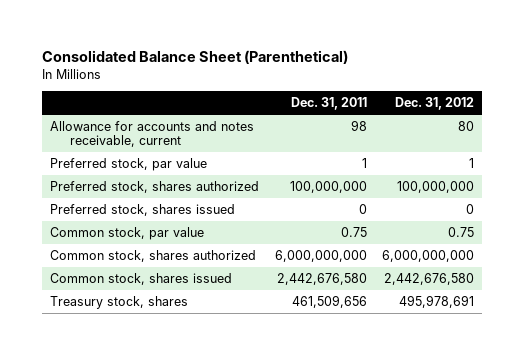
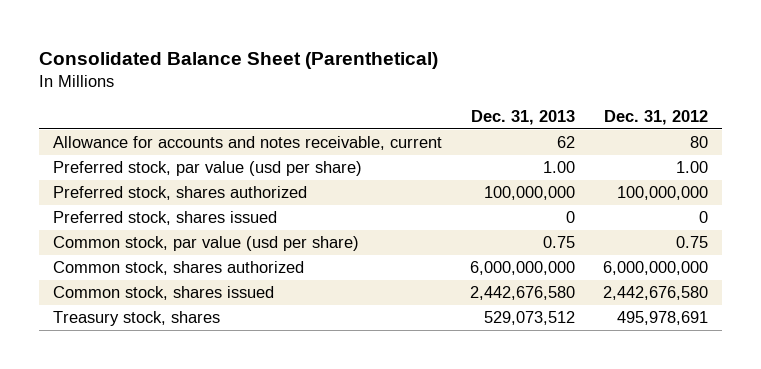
[290,97,367,111] Dec. 31, 2011 -> none
none -> [470,110,575,126] Dec. 31, 2013
[50,157,208,171] Preferred stock, par value -> [52,161,362,177] Preferred stock, par value (usd per share)
[469,157,475,168] 1 -> [675,161,708,174] 1.00
[50,226,205,240] Common stock, par value -> [52,236,359,252] Common stock, par value (usd per share)

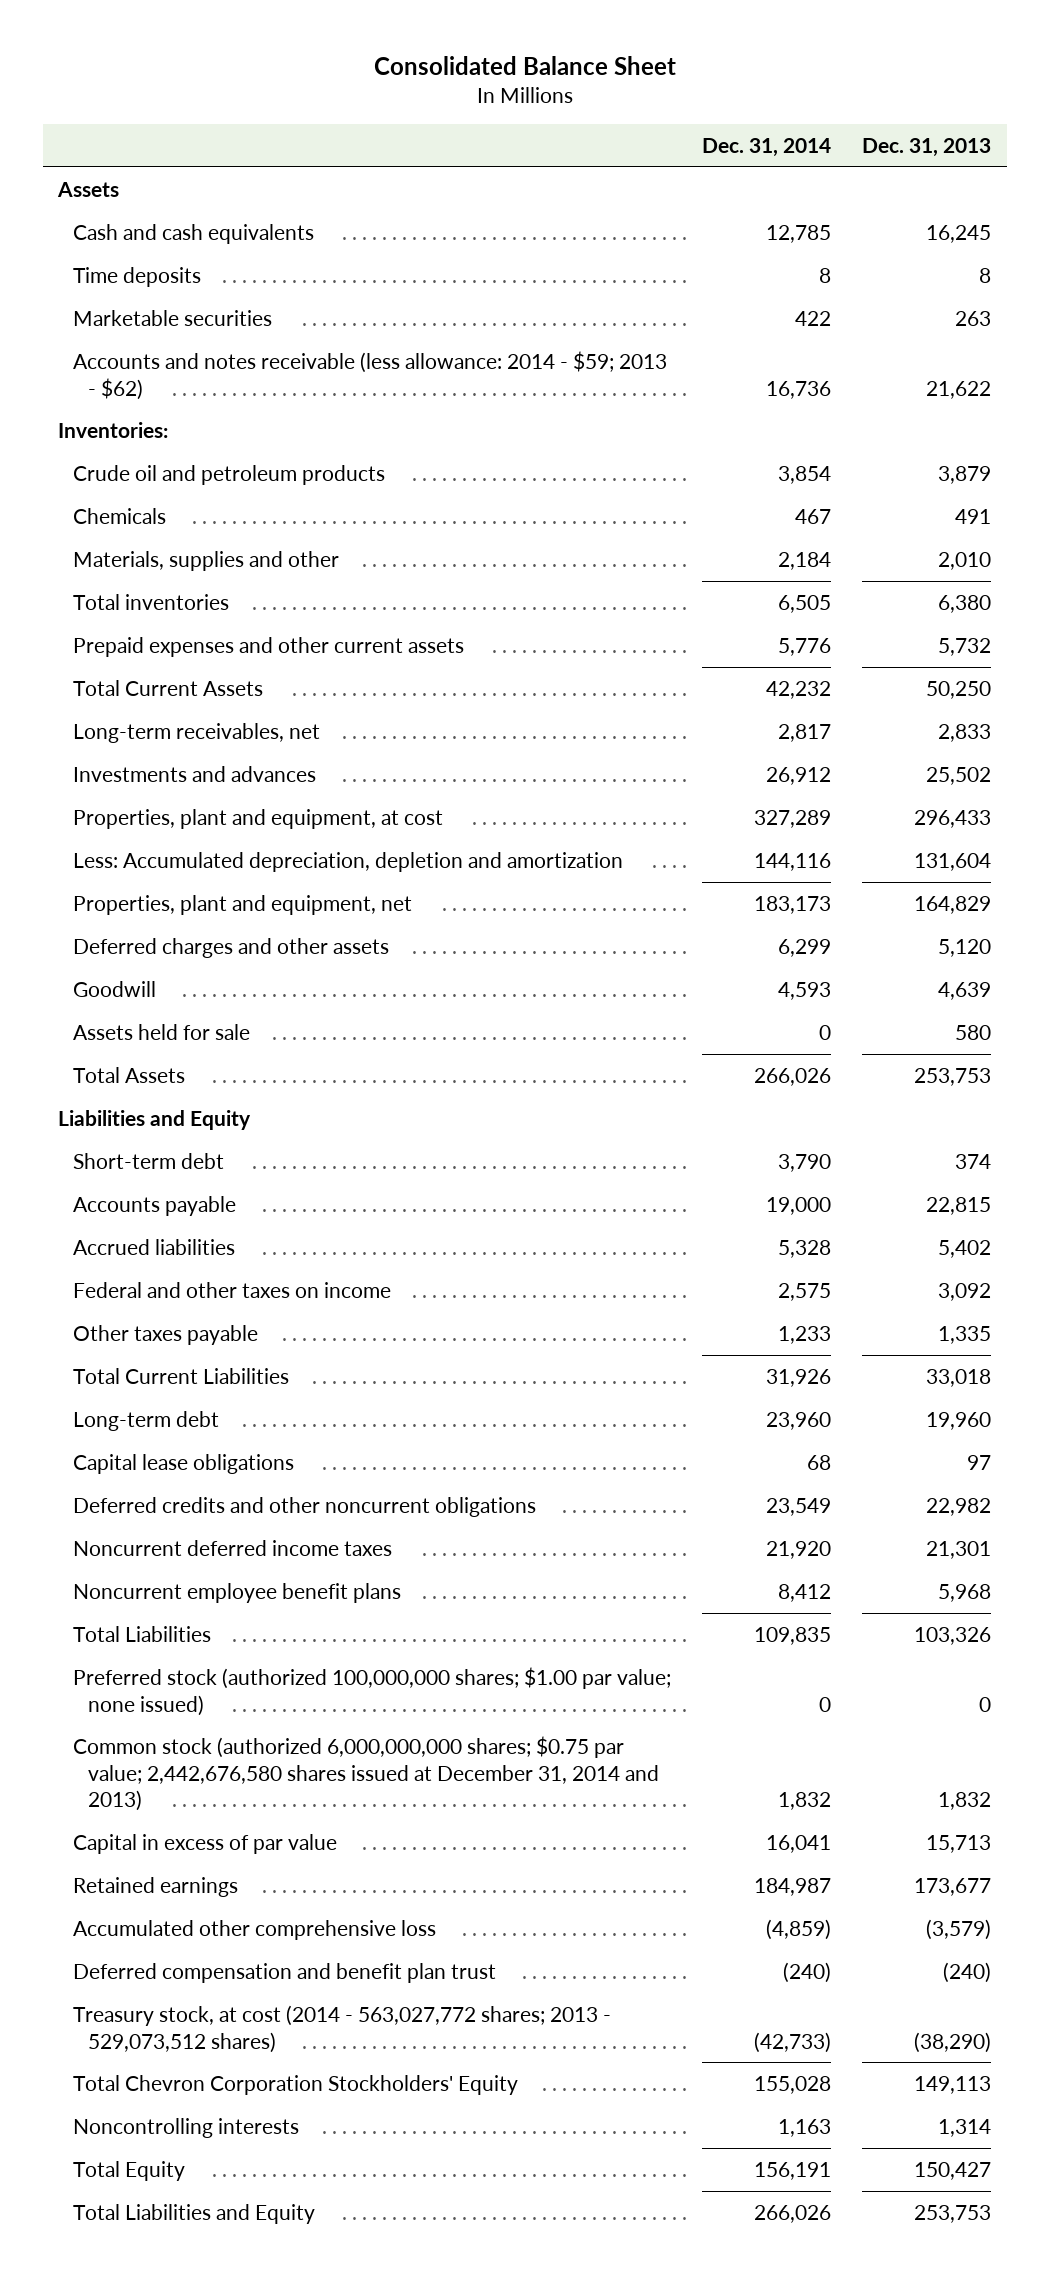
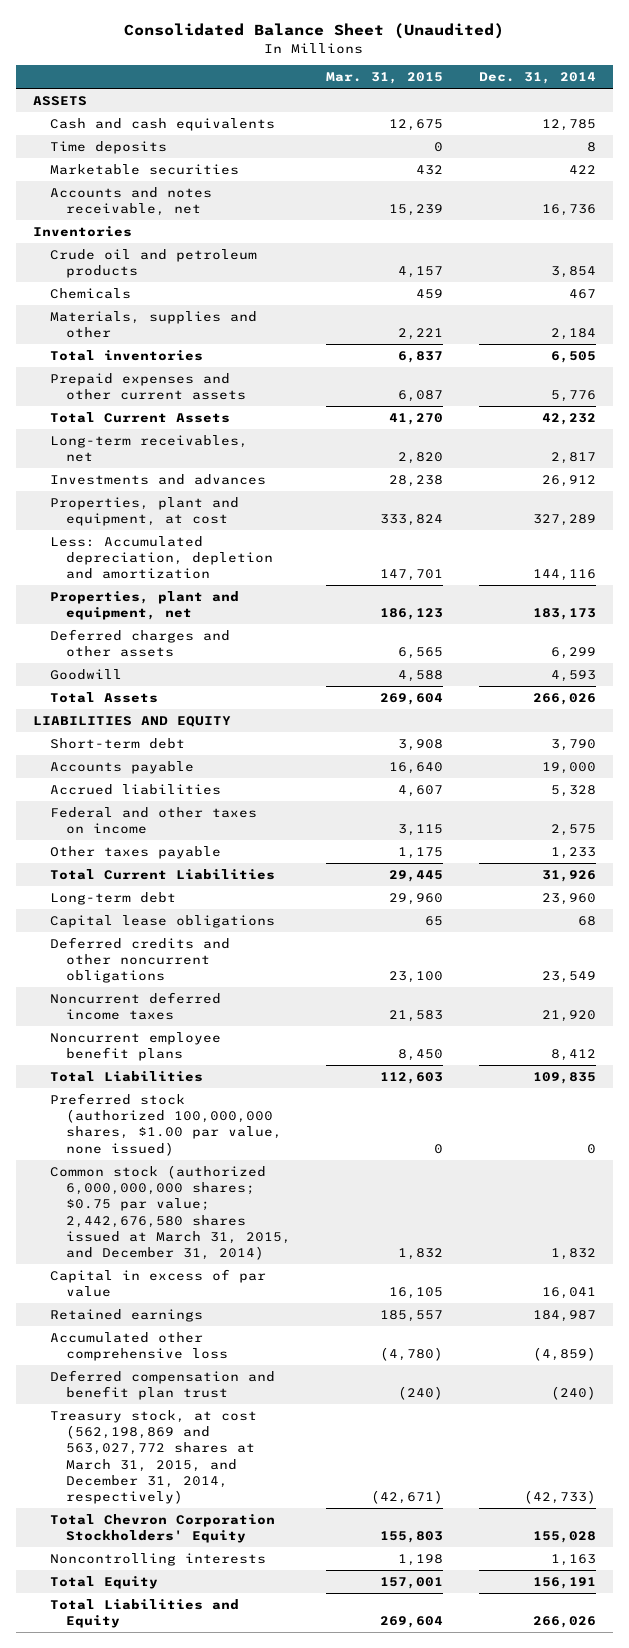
[373,56,676,76] Consolidated Balance Sheet -> [124,23,505,40] Consolidated Balance Sheet (Unaudited)
[862,137,992,157] Dec. 31, 2013 -> none
none -> [326,72,444,85] Mar. 31, 2015
[57,181,120,197] Assets -> [33,95,88,106] ASSETS
[72,350,667,400] Accounts and notes receivable (less allowance: 2014 - $59; 2013 - $62) -> [49,186,212,217] Accounts and notes receivable, net
[58,421,169,438] Inventories: -> [33,225,133,237] Inventories
[72,1023,250,1040] Assets held for sale -> none
[58,1109,252,1130] Liabilities and Equity -> [33,715,232,727] LIABILITIES AND EQUITY
[72,1666,671,1716] Preferred stock (authorized 100,000,000 shares; $1.00 par value; none issued) -> [49,1092,283,1156] Preferred stock (authorized 100,000,000 shares, $1.00 par value, none issued)
[72,1735,659,1812] Common stock (authorized 6,000,000,000 shares; $0.75 par value; 2,442,676,580 shares issued at December 31, 2014 and 2013) -> [49,1164,292,1261] Common stock (authorized 6,000,000,000 shares; $0.75 par value; 2,442,676,580 shares issued at March 31, 2015, and December 31, 2014)
[72,2004,611,2053] Treasury stock, at cost (2014 - 563,027,772 shares; 2013 - 529,073,512 shares) -> [49,1409,257,1505] Treasury stock, at cost (562,198,869 and 563,027,772 shares at March 31, 2015, and December 31, 2014, respectively)

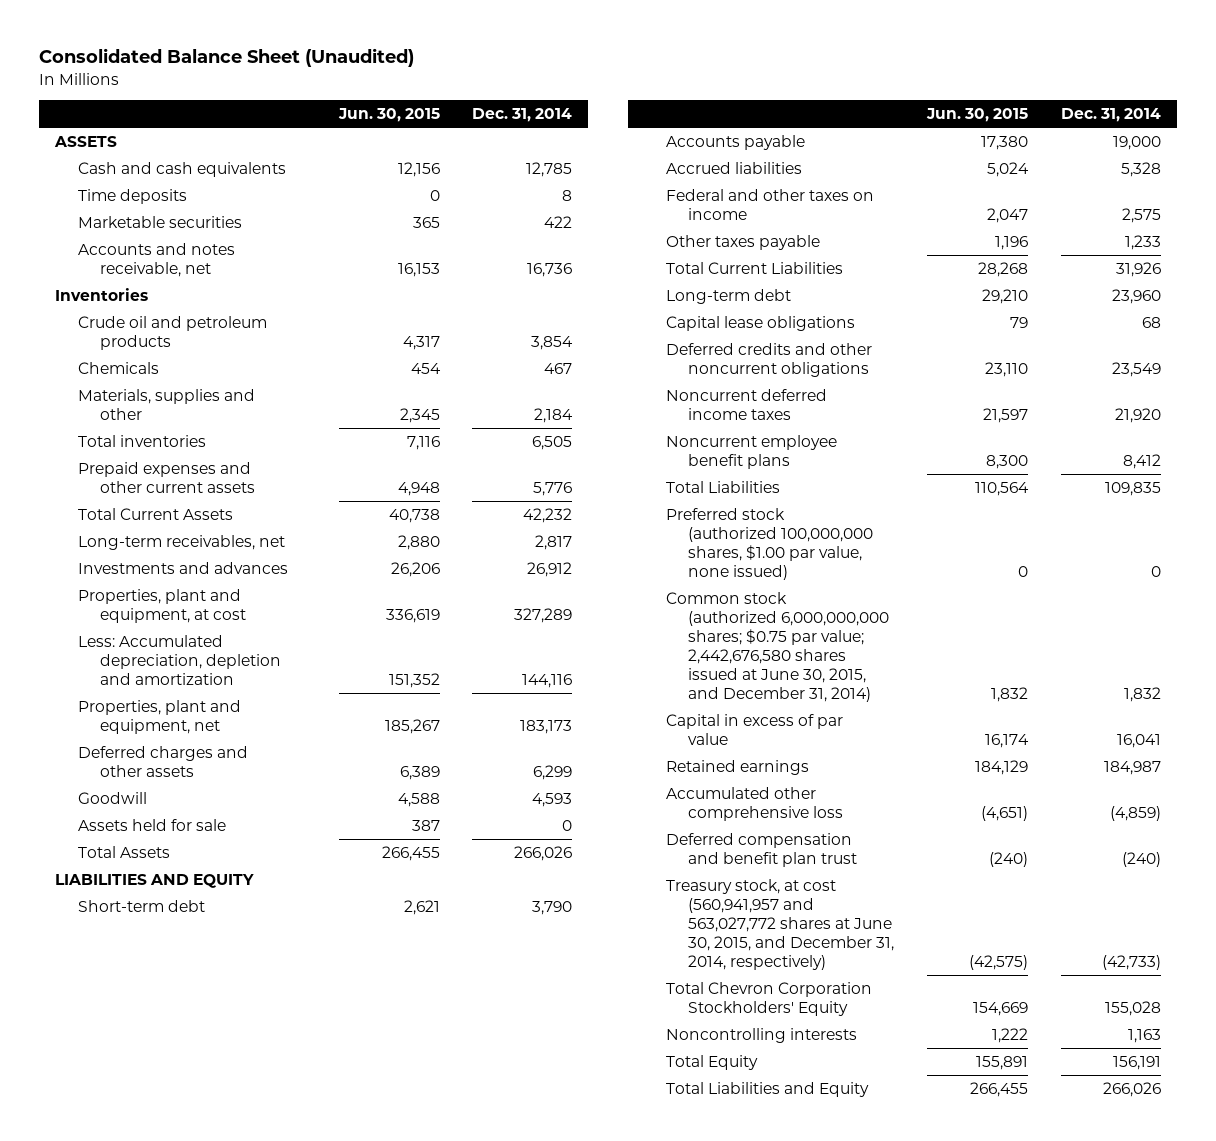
[326,72,444,85] Mar. 31, 2015 -> none
none -> [337,108,440,123] Jun. 30, 2015
none -> [77,818,226,831] Assets held for sale
[49,1164,292,1261] Common stock (authorized 6,000,000,000 shares; $0.75 par value; 2,442,676,580 shares issued at March 31, 2015, and December 31, 2014) -> [666,591,890,702] Common stock (authorized 6,000,000,000 shares; $0.75 par value; 2,442,676,580 shares issued at June 30, 2015, and December 31, 2014)
[49,1409,257,1505] Treasury stock, at cost (562,198,869 and 563,027,772 shares at March 31, 2015, and December 31, 2014, respectively) -> [666,878,895,970] Treasury stock, at cost (560,941,957 and 563,027,772 shares at June 30, 2015, and December 31, 2014, respectively)

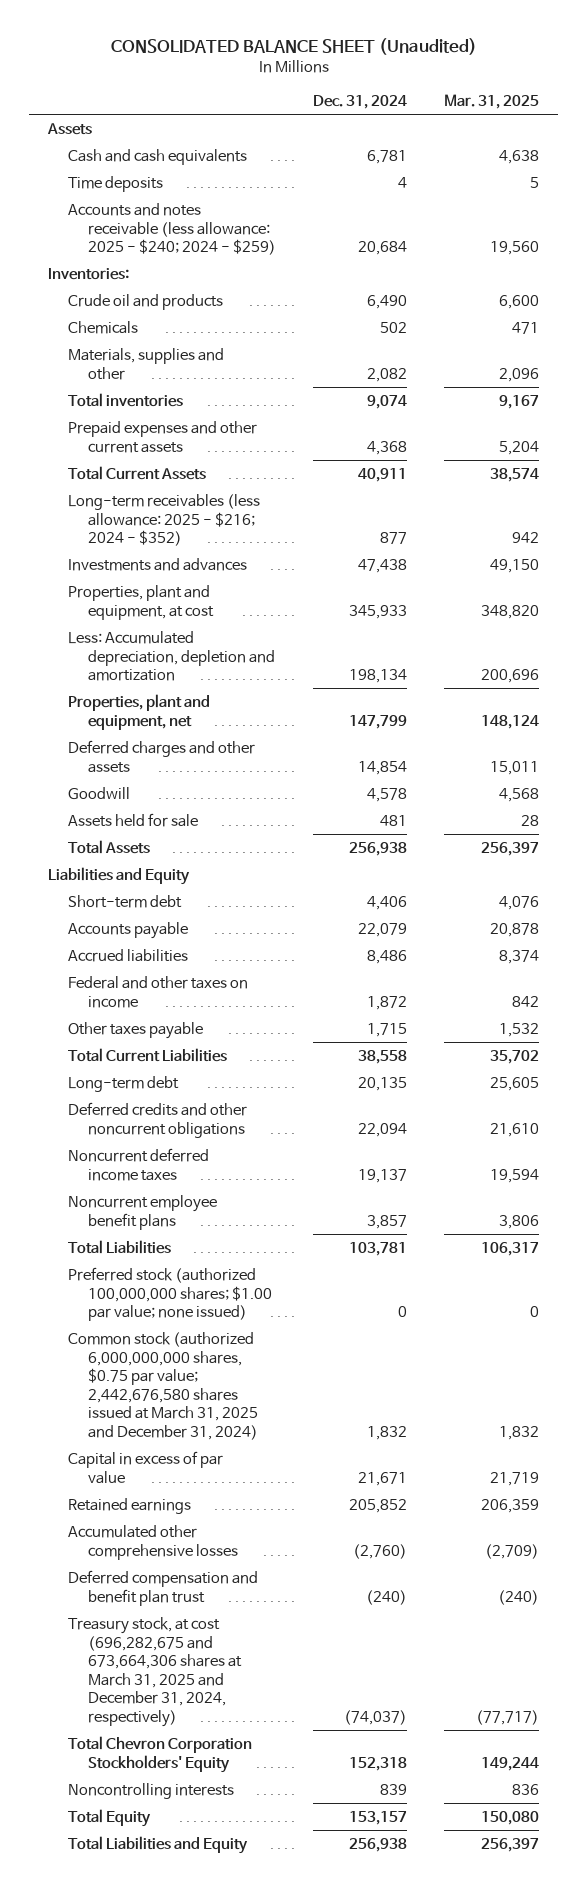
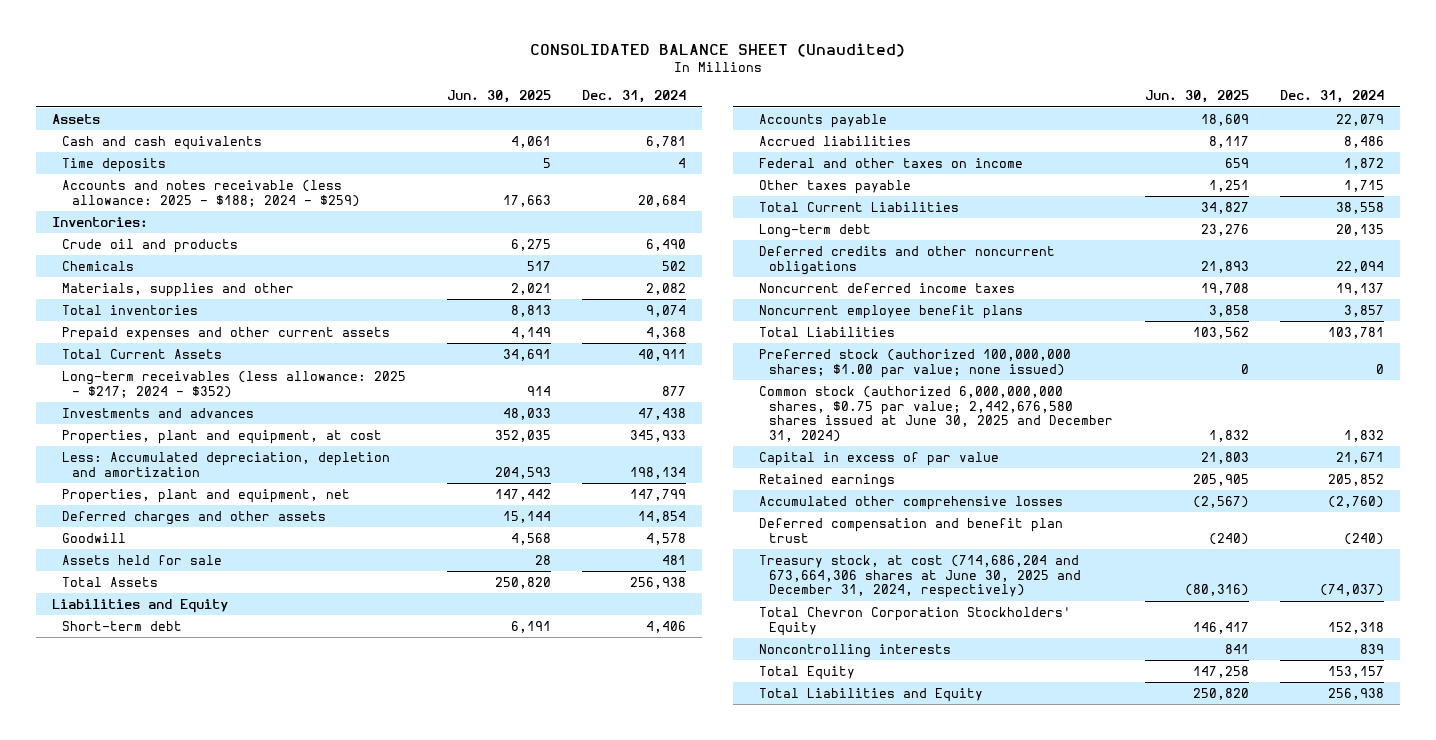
[444,93,540,109] Mar. 31, 2025 -> none
none -> [447,90,552,104] Jun. 30, 2025
[67,202,277,256] Accounts and notes receivable (less allowance: 2025 - $240; 2024 - $259) -> [61,179,360,207] Accounts and notes receivable (less allowance: 2025 - $188; 2024 - $259)
[67,493,260,547] Long-term receivables (less allowance: 2025 - $216; 2024 - $352) -> [61,370,406,398] Long-term receivables (less allowance: 2025 - $217; 2024 - $352)
[67,1331,259,1441] Common stock (authorized 6,000,000,000 shares, $0.75 par value; 2,442,676,580 shares issued at March 31, 2025 and December 31, 2024) -> [759,385,1114,443] Common stock (authorized 6,000,000,000 shares, $0.75 par value; 2,442,676,580 shares issued at June 30, 2025 and December 31, 2024)
[67,1616,243,1728] Treasury stock, at cost (696,282,675 and 673,664,306 shares at March 31, 2025 and December 31, 2024, respectively) -> [759,554,1082,599] Treasury stock, at cost (714,686,204 and 673,664,306 shares at June 30, 2025 and December 31, 2024, respectively)

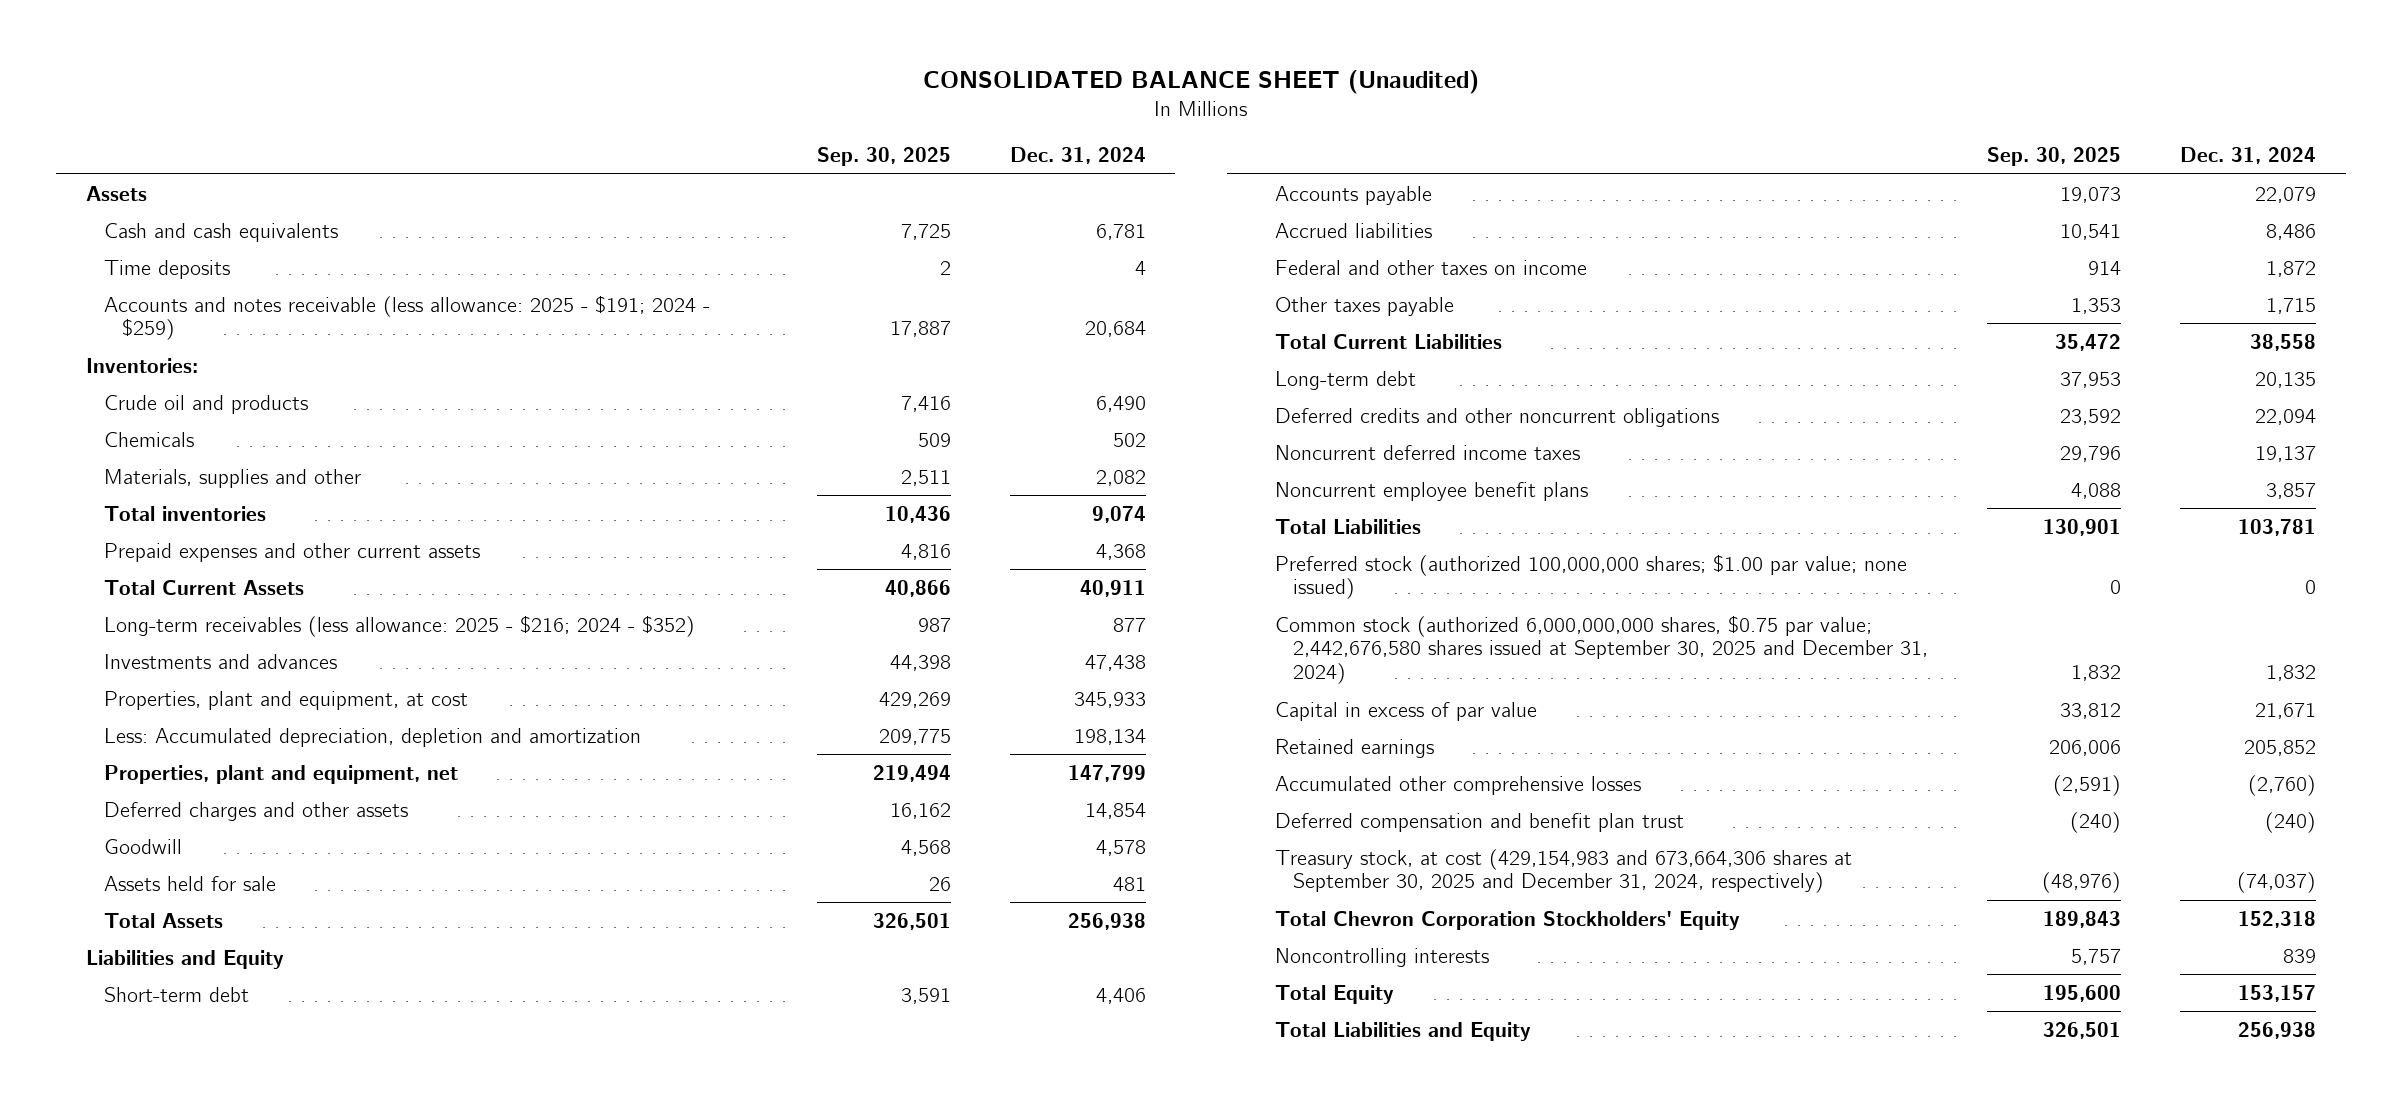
[447,90,552,104] Jun. 30, 2025 -> none
none -> [816,147,951,167] Sep. 30, 2025
[61,179,360,207] Accounts and notes receivable (less allowance: 2025 - $188; 2024 - $259) -> [104,294,711,341] Accounts and notes receivable (less allowance: 2025 - $191; 2024 - $259)
[61,370,406,398] Long-term receivables (less allowance: 2025 - $217; 2024 - $352) -> [104,614,696,637] Long-term receivables (less allowance: 2025 - $216; 2024 - $352)
[759,385,1114,443] Common stock (authorized 6,000,000,000 shares, $0.75 par value; 2,442,676,580 shares issued at June 30, 2025 and December 31, 2024) -> [1274,614,1928,685] Common stock (authorized 6,000,000,000 shares, $0.75 par value; 2,442,676,580 shares issued at September 30, 2025 and December 31, 2024)
[759,554,1082,599] Treasury stock, at cost (714,686,204 and 673,664,306 shares at June 30, 2025 and December 31, 2024, respectively) -> [1274,848,1852,894] Treasury stock, at cost (429,154,983 and 673,664,306 shares at September 30, 2025 and December 31, 2024, respectively)

